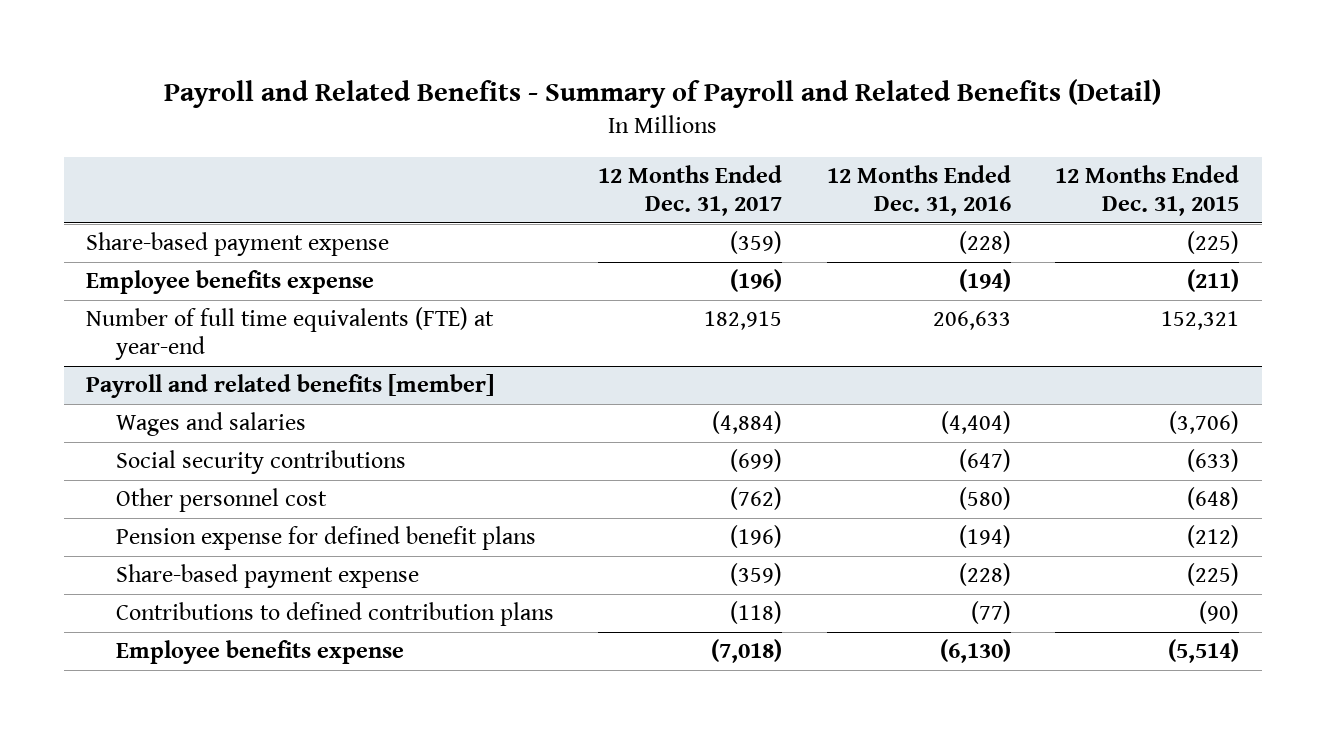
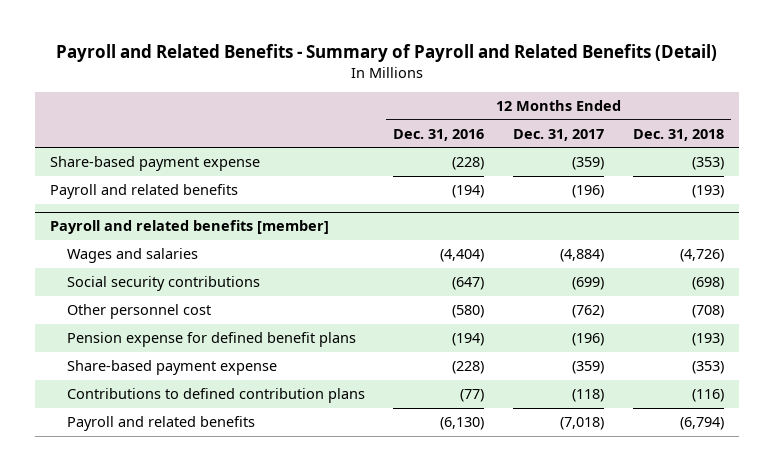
[1055,165,1240,217] 12 Months Ended Dec. 31, 2015 -> none
none -> [633,128,725,141] Dec. 31, 2018
[86,307,495,361] Number of full time equivalents (FTE) at year-end -> none
[86,270,375,295] Employee benefits expense -> [49,184,238,200] Payroll and related benefits
[115,640,404,665] Employee benefits expense -> [66,416,255,432] Payroll and related benefits

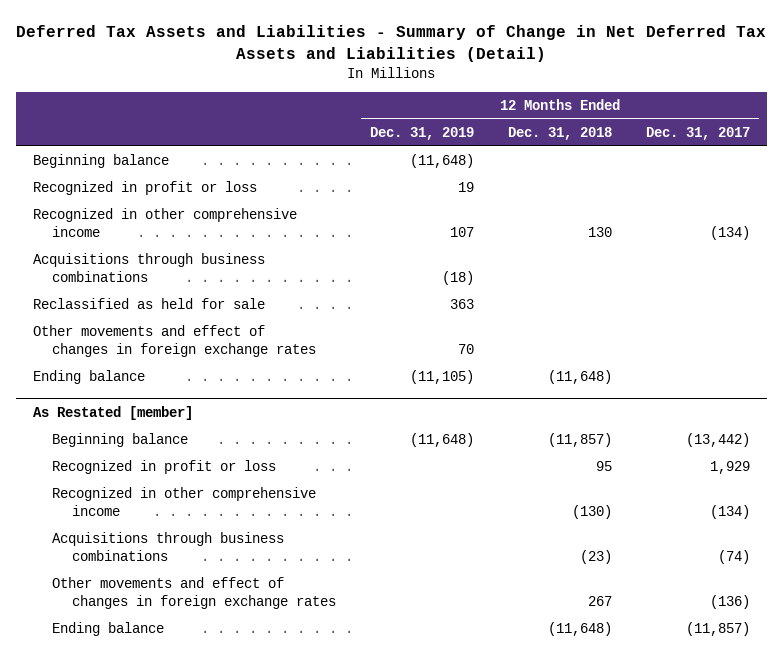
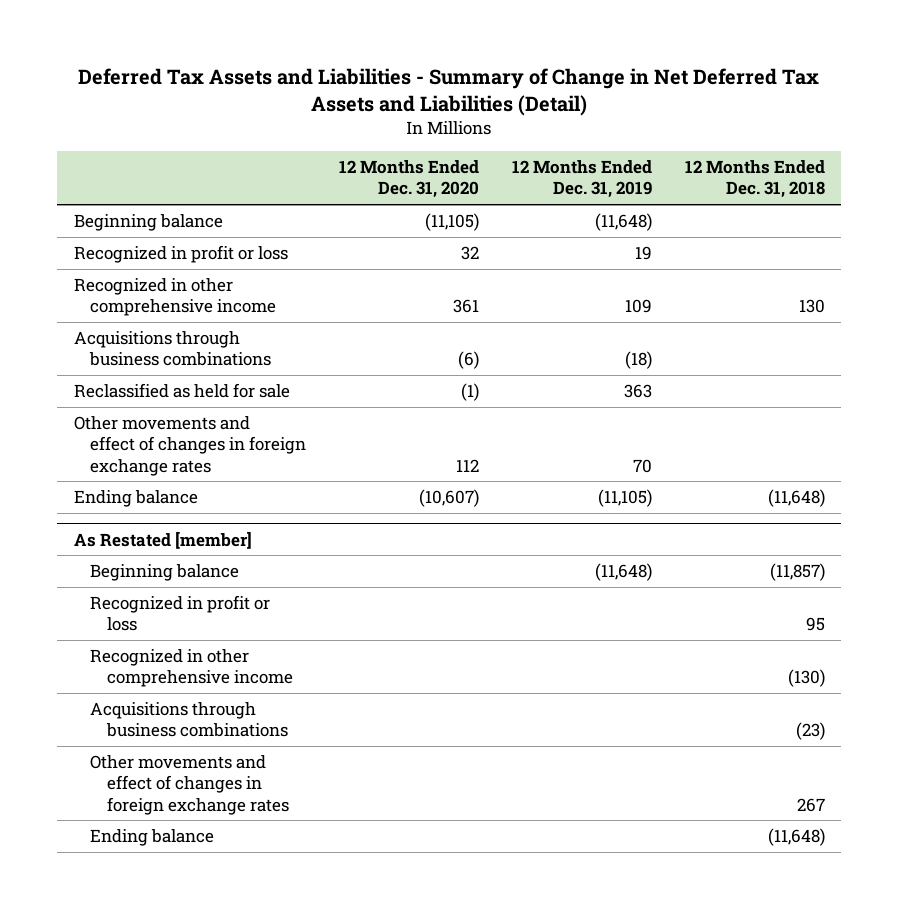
[646,126,751,140] Dec. 31, 2017 -> none
none -> [339,160,480,199] 12 Months Ended Dec. 31, 2020
[449,226,474,237] 107 -> [625,299,653,314] 109

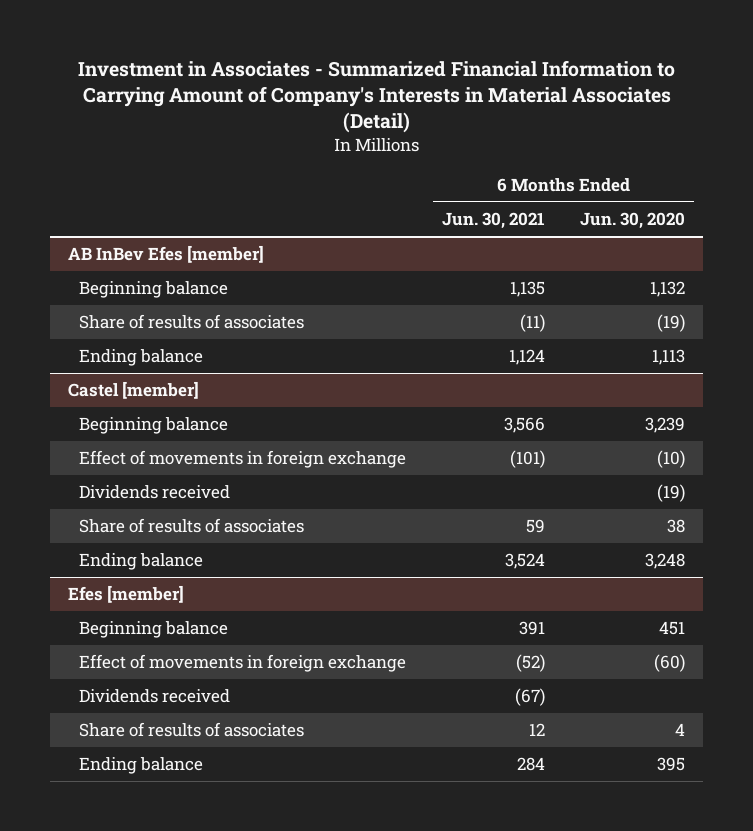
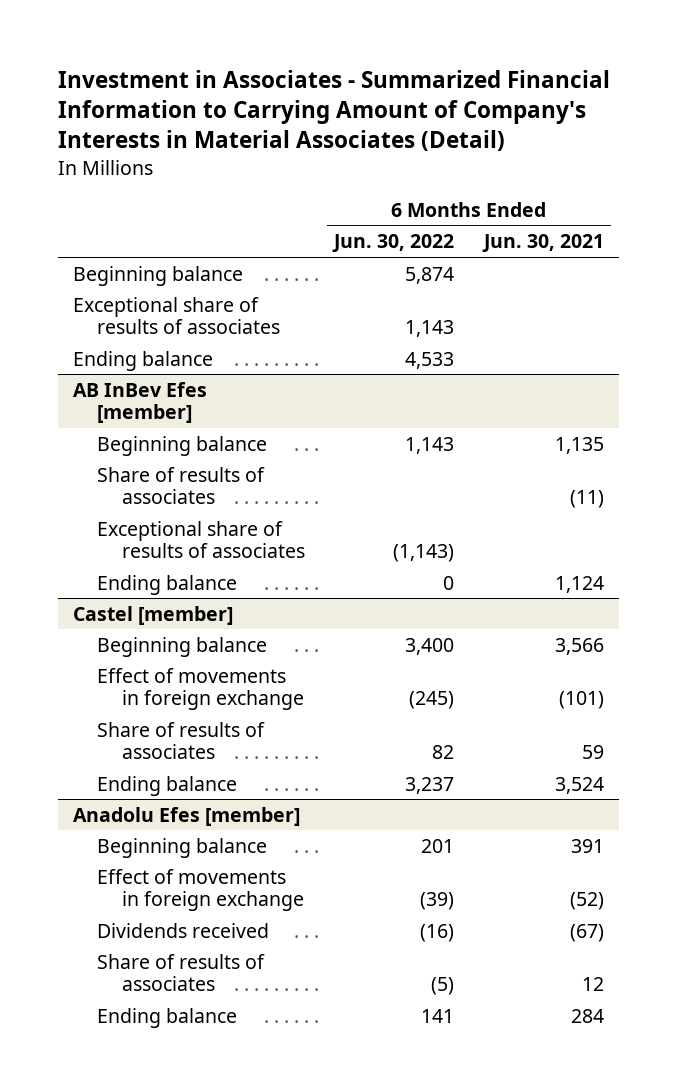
[580,212,686,230] Jun. 30, 2020 -> none
none -> [332,234,455,253] Jun. 30, 2022
none -> [72,265,243,286] Beginning balance
none -> [72,296,281,335] Exceptional share of results of associates
none -> [72,350,213,371] Ending balance
none -> [97,520,305,559] Exceptional share of results of associates
[79,485,231,500] Dividends received -> none
[67,585,184,604] Efes [member] -> [72,806,300,826] Anadolu Efes [member]

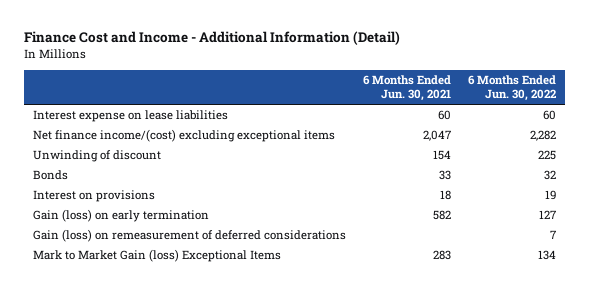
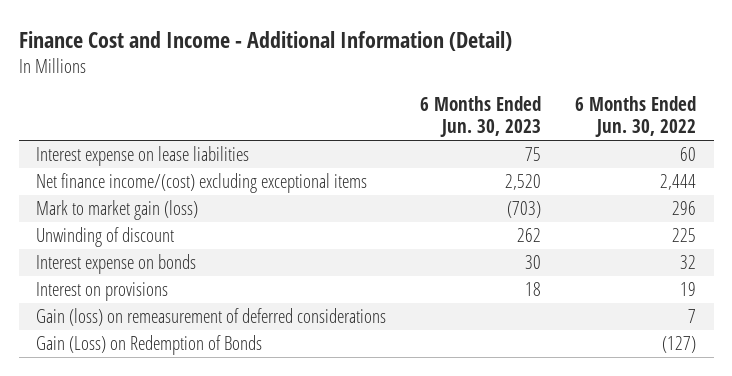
[363,74,452,102] 6 Months Ended Jun. 30, 2021 -> none
none -> [420,96,542,138] 6 Months Ended Jun. 30, 2023
[530,130,557,142] 2,282 -> [660,174,697,191] 2,444
none -> [35,200,198,221] Mark to market gain (loss)
[32,170,68,181] Bonds -> [35,254,196,275] Interest expense on bonds
[32,209,209,223] Gain (loss) on early termination -> none
[32,249,281,263] Mark to Market Gain (loss) Exceptional Items -> none
none -> [35,335,262,356] Gain (Loss) on Redemption of Bonds

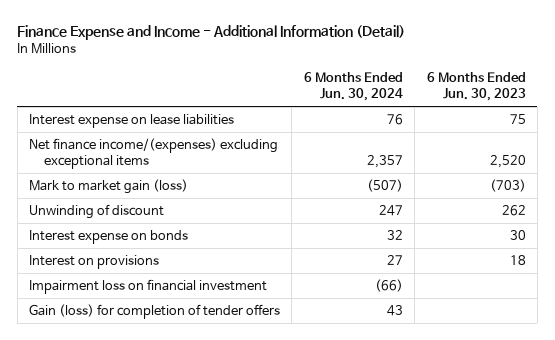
[18,30,512,51] Finance Cost and Income - Additional Information (Detail) -> [17,25,406,41] Finance Expense and Income - Additional Information (Detail)
[575,96,697,138] 6 Months Ended Jun. 30, 2022 -> none
none -> [303,72,403,102] 6 Months Ended Jun. 30, 2024
[35,173,367,194] Net finance income/(cost) excluding exceptional items -> [29,138,279,169] Net finance income/(expenses) excluding exceptional items
[35,308,386,327] Gain (loss) on remeasurement of deferred considerations -> none
[35,335,262,356] Gain (Loss) on Redemption of Bonds -> none
none -> [29,279,268,295] Impairment loss on financial investment
none -> [29,304,281,320] Gain (loss) for completion of tender offers

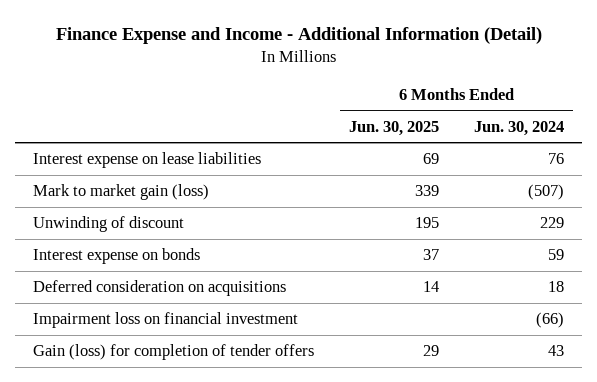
[426,72,526,102] 6 Months Ended Jun. 30, 2023 -> none
none -> [349,120,440,136] Jun. 30, 2025
[29,138,279,169] Net finance income/(expenses) excluding exceptional items -> none
[29,255,160,270] Interest on provisions -> none
[378,205,403,217] 247 -> [540,217,565,229] 229
[386,230,403,241] 32 -> [548,249,565,261] 59
none -> [32,280,286,297] Deferred consideration on acquisitions

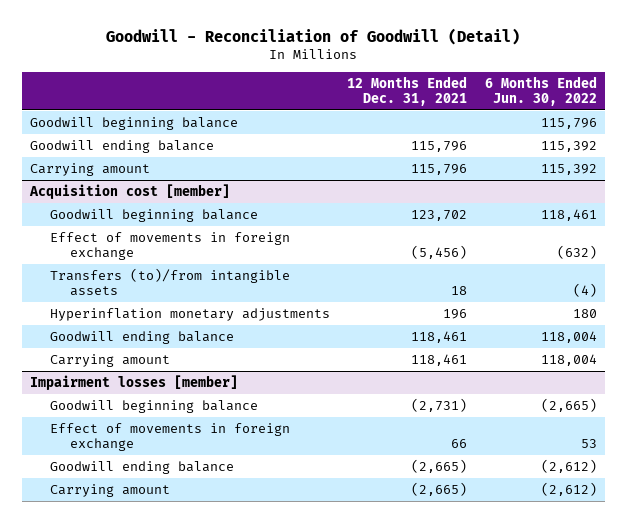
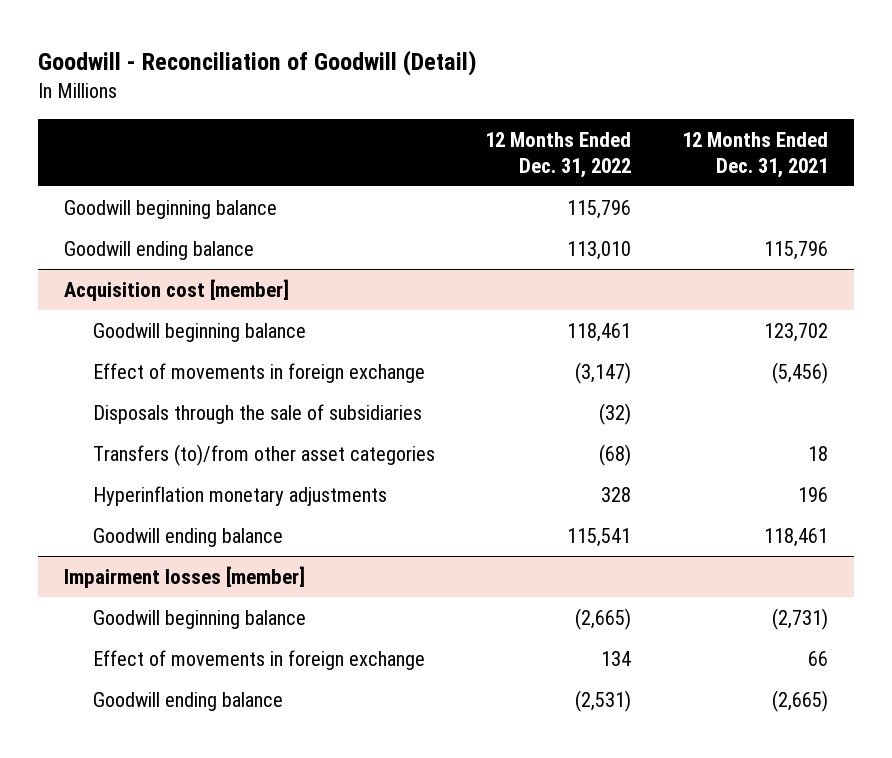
[484,76,597,107] 6 Months Ended Jun. 30, 2022 -> none
none -> [485,131,632,178] 12 Months Ended Dec. 31, 2022
[30,162,151,176] Carrying amount -> none
none -> [92,403,422,424] Disposals through the sale of subsidiaries
[50,267,291,296] Transfers (to)/from intangible assets -> [92,443,435,466] Transfers (to)/from other asset categories
[50,353,171,367] Carrying amount -> none
[50,483,171,497] Carrying amount -> none

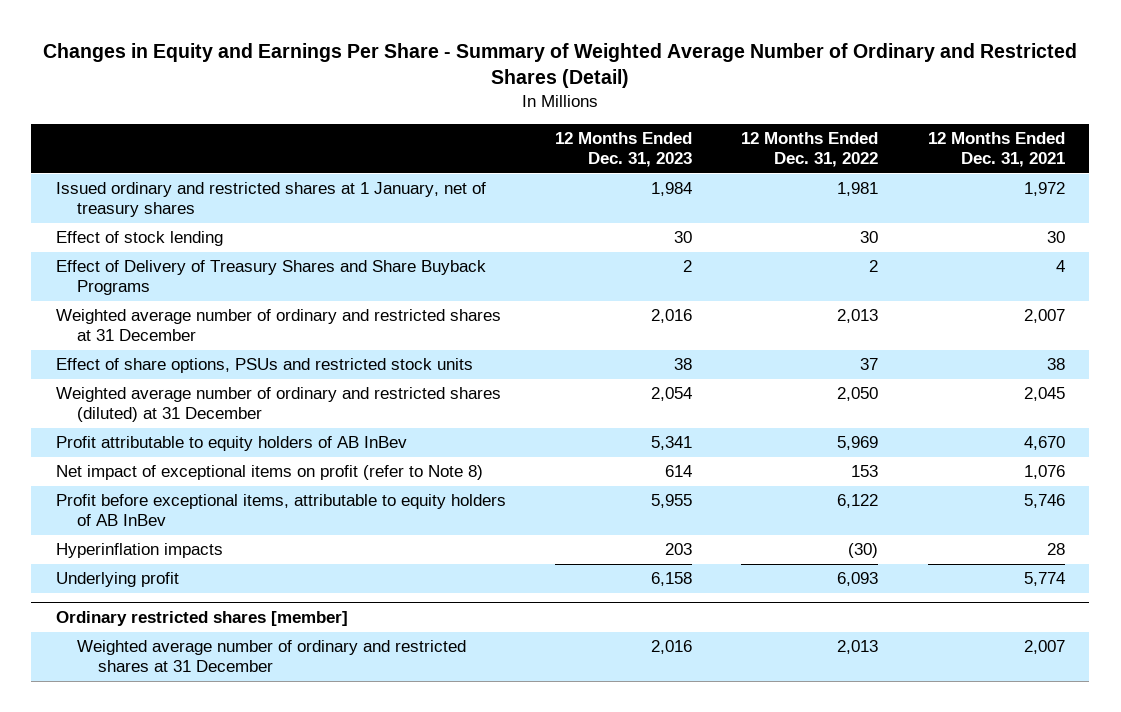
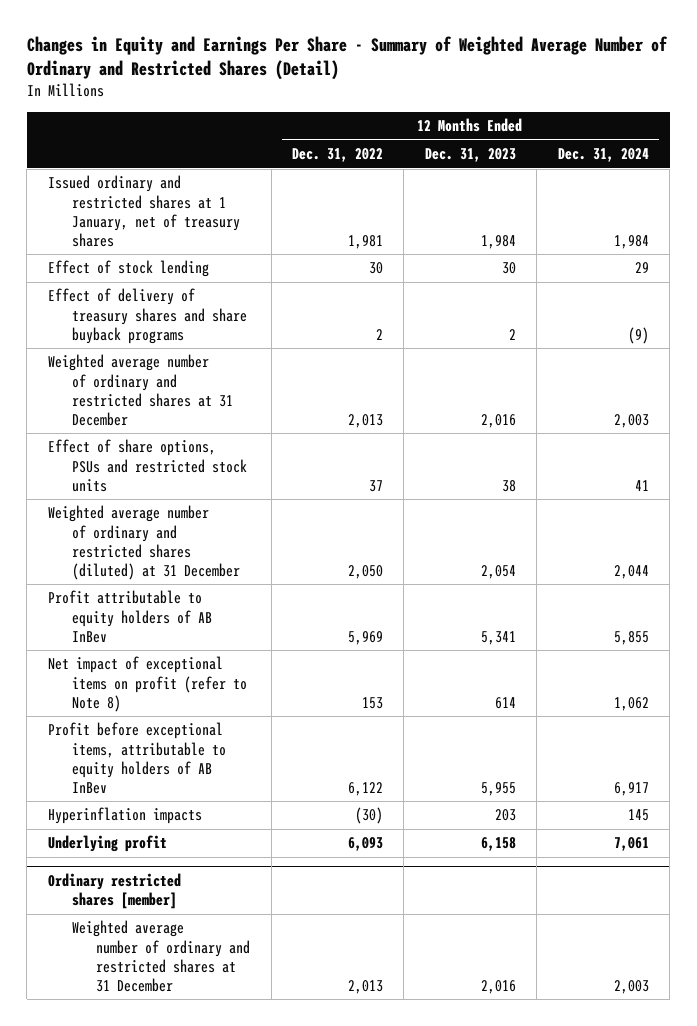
[927,132,1065,168] 12 Months Ended Dec. 31, 2021 -> none
none -> [557,148,649,163] Dec. 31, 2024
[56,260,487,296] Effect of Delivery of Treasury Shares and Share Buyback Programs -> [47,288,247,344] Effect of delivery of treasury shares and share buyback programs

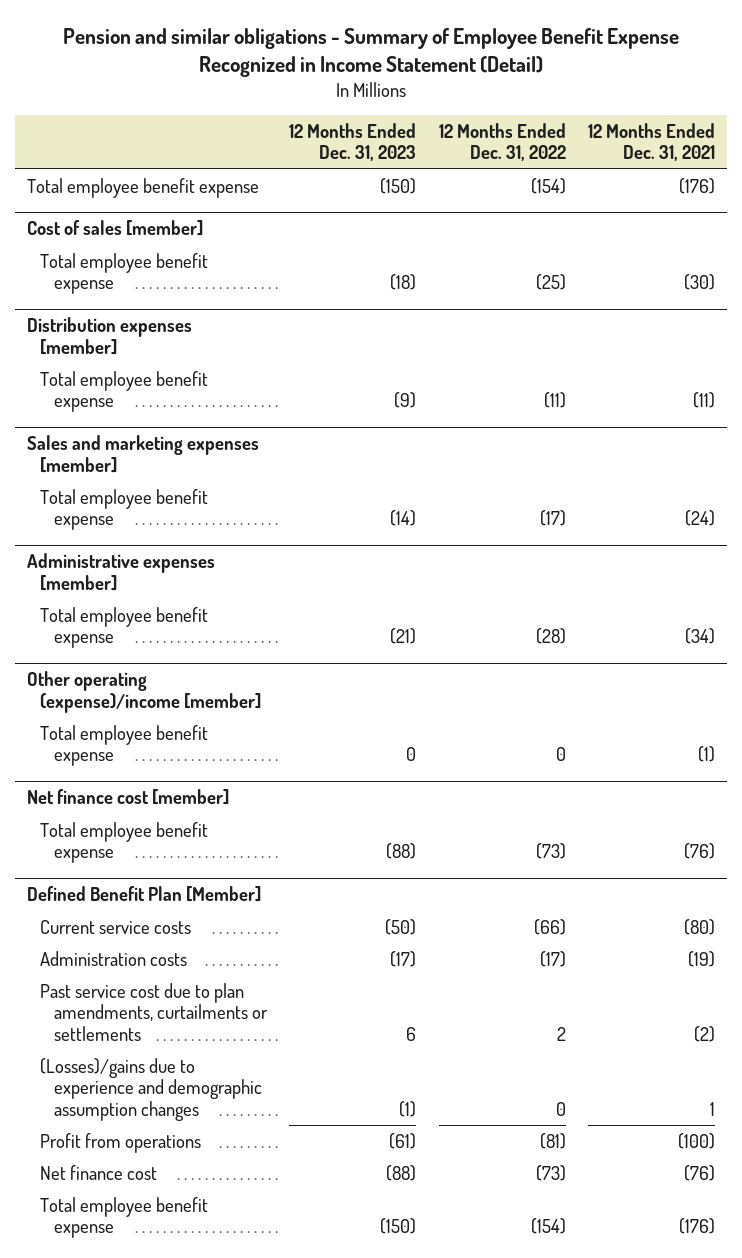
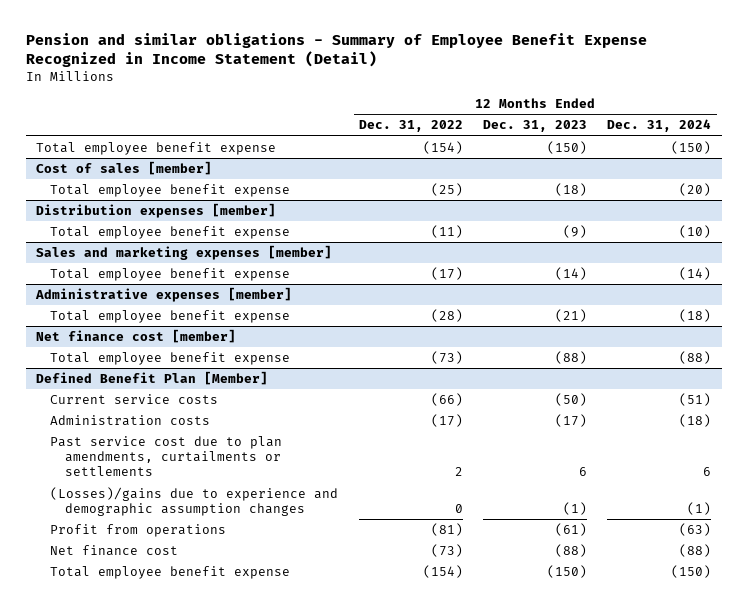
[588,122,716,162] 12 Months Ended Dec. 31, 2021 -> none
none -> [607,119,712,133] Dec. 31, 2024
[26,671,262,713] Other operating (expense)/income [member] -> none
[40,724,209,767] Total employee benefit expense -> none

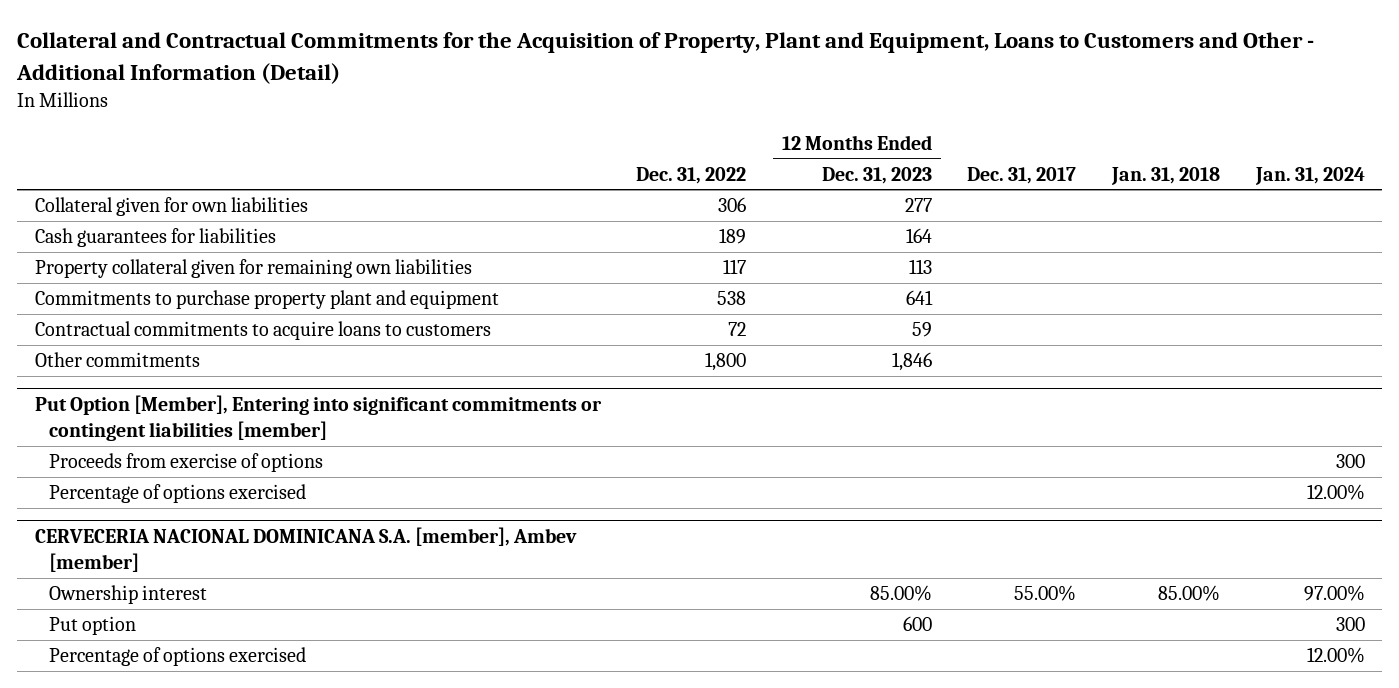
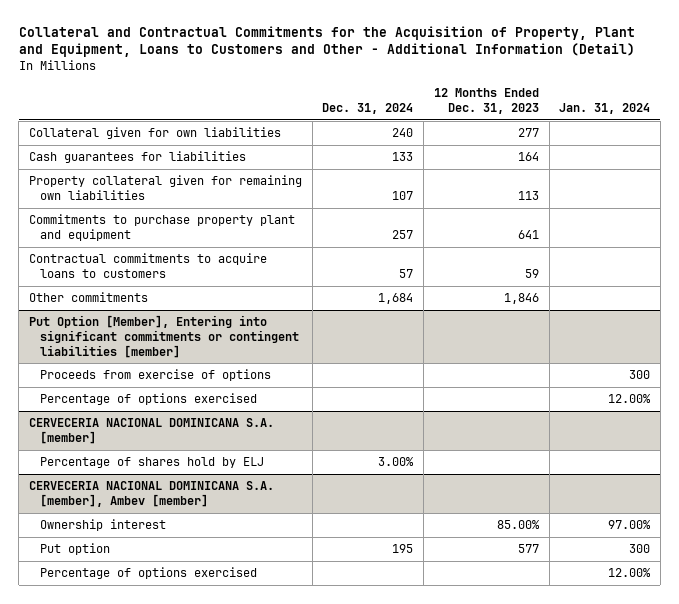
[636,166,747,184] Dec. 31, 2022 -> none
[967,166,1077,184] Dec. 31, 2017 -> none
[1110,166,1220,185] Jan. 31, 2018 -> none
none -> [322,103,414,115] Dec. 31, 2024
none -> [28,418,274,444] CERVECERIA NACIONAL DOMINICANA S.A. [member]
none -> [39,457,264,469] Percentage of shares hold by ELJ
[902,616,932,632] 600 -> [517,544,539,554] 577

